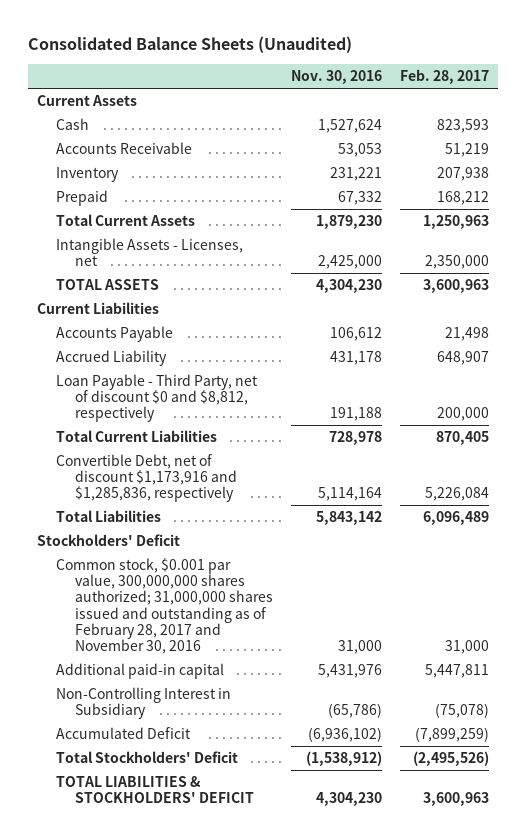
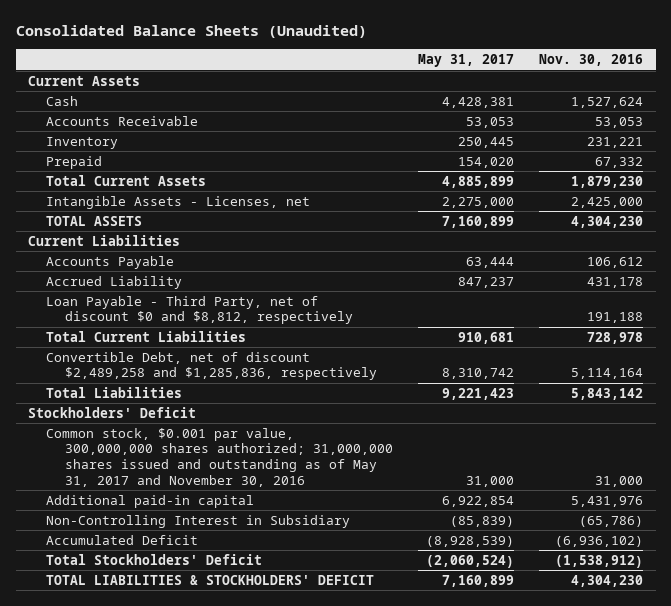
[399,69,489,85] Feb. 28, 2017 -> none
none -> [417,54,514,68] May 31, 2017
[56,454,238,503] Convertible Debt, net of discount $1,173,916 and $1,285,836, respectively -> [46,351,377,381] Convertible Debt, net of discount $2,489,258 and $1,285,836, respectively
[56,558,274,654] Common stock, $0.001 par value, 300,000,000 shares authorized; 31,000,000 shares issued and outstanding as of February 28, 2017 and November 30, 2016 -> [46,427,393,487] Common stock, $0.001 par value, 300,000,000 shares authorized; 31,000,000 shares issued and outstanding as of May 31, 2017 and November 30, 2016

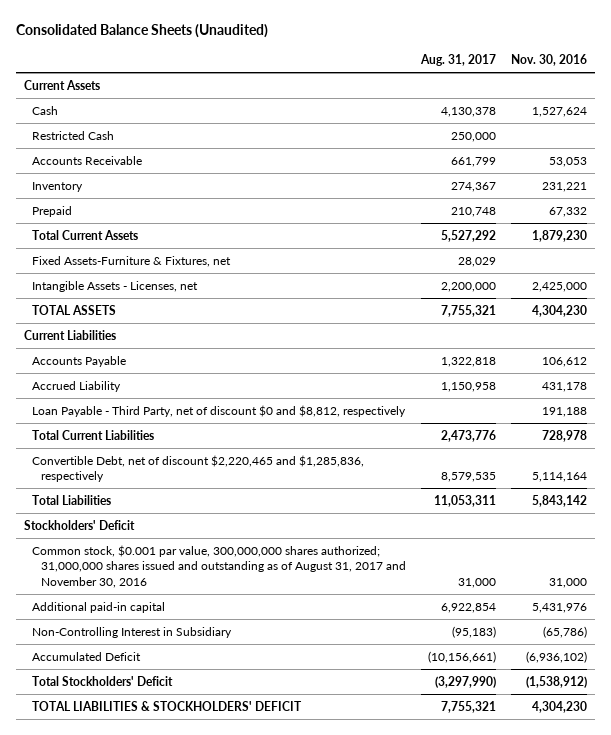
[417,54,514,68] May 31, 2017 -> none
none -> [419,54,496,67] Aug. 31, 2017
none -> [32,130,115,140] Restricted Cash
none -> [32,255,232,267] Fixed Assets-Furniture & Fixtures, net
[46,351,377,381] Convertible Debt, net of discount $2,489,258 and $1,285,836, respectively -> [32,454,365,483] Convertible Debt, net of discount $2,220,465 and $1,285,836, respectively
[46,427,393,487] Common stock, $0.001 par value, 300,000,000 shares authorized; 31,000,000 shares issued and outstanding as of May 31, 2017 and November 30, 2016 -> [32,544,406,588] Common stock, $0.001 par value, 300,000,000 shares authorized; 31,000,000 shares issued and outstanding as of August 31, 2017 and November 30, 2016

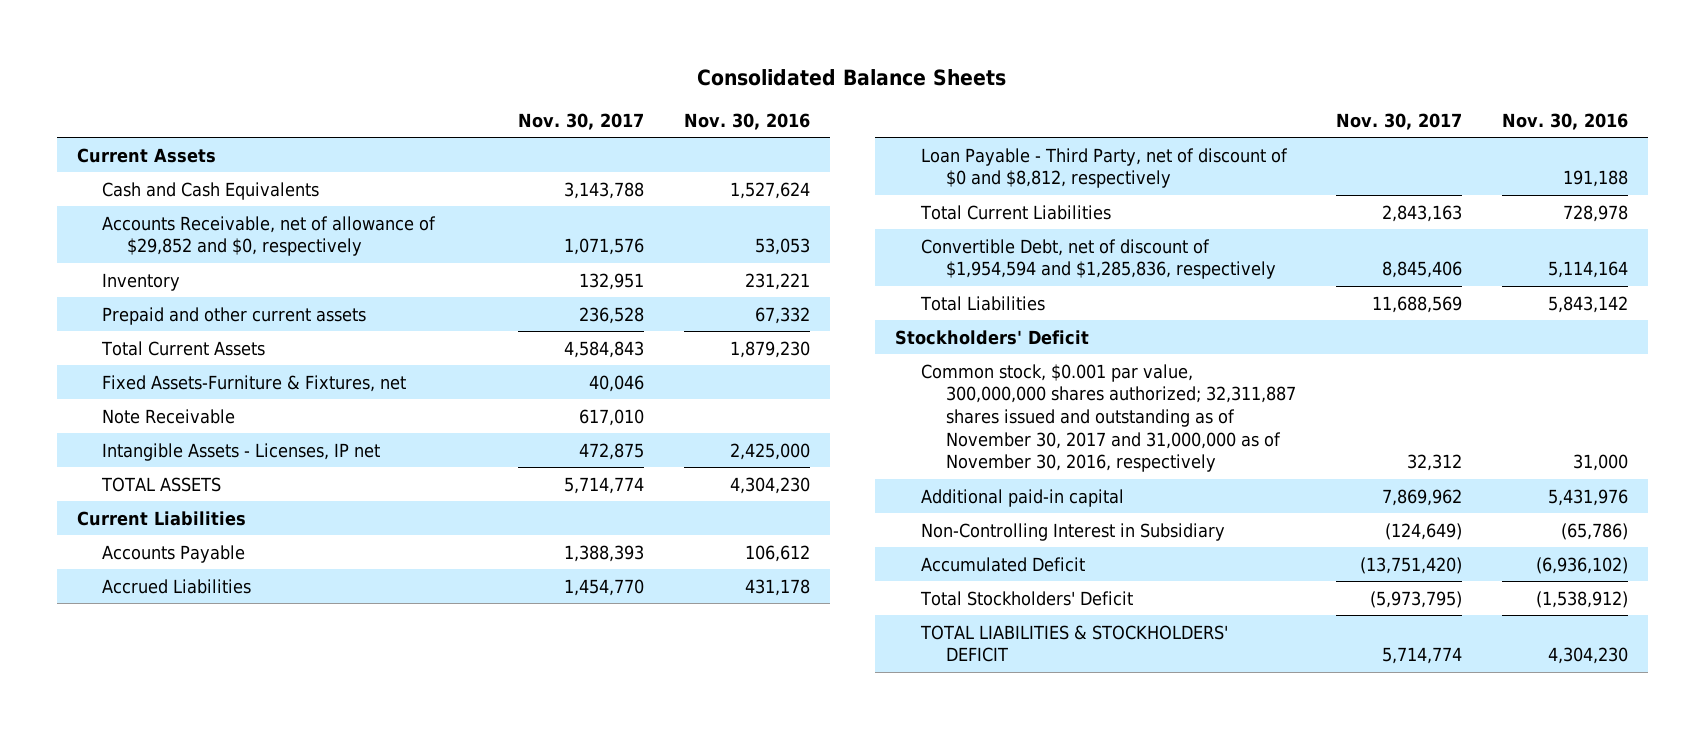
[16,24,269,39] Consolidated Balance Sheets (Unaudited) -> [697,68,1007,86] Consolidated Balance Sheets
[419,54,496,67] Aug. 31, 2017 -> none
none -> [517,112,644,130] Nov. 30, 2017
[32,130,115,140] Restricted Cash -> none
[32,105,59,115] Cash -> [102,181,320,200] Cash and Cash Equivalents
[32,155,143,165] Accounts Receivable -> [102,215,437,257] Accounts Receivable, net of allowance of $29,852 and $0, respectively
[32,205,73,217] Prepaid -> [102,306,367,325] Prepaid and other current assets
none -> [102,408,236,424] Note Receivable
[32,280,199,292] Intangible Assets - Licenses, net -> [102,442,381,461] Intangible Assets - Licenses, IP net
[32,380,122,392] Accrued Liability -> [102,578,252,594] Accrued Liabilities
[32,404,407,417] Loan Payable - Third Party, net of discount $0 and $8,812, respectively -> [920,147,1288,189] Loan Payable - Third Party, net of discount of $0 and $8,812, respectively
[32,454,365,483] Convertible Debt, net of discount $2,220,465 and $1,285,836, respectively -> [920,238,1277,280] Convertible Debt, net of discount of $1,954,594 and $1,285,836, respectively
[32,544,406,588] Common stock, $0.001 par value, 300,000,000 shares authorized; 31,000,000 shares issued and outstanding as of August 31, 2017 and November 30, 2016 -> [920,363,1297,473] Common stock, $0.001 par value, 300,000,000 shares authorized; 32,311,887 shares issued and outstanding as of November 30, 2017 and 31,000,000 as of November 30, 2016, respectively

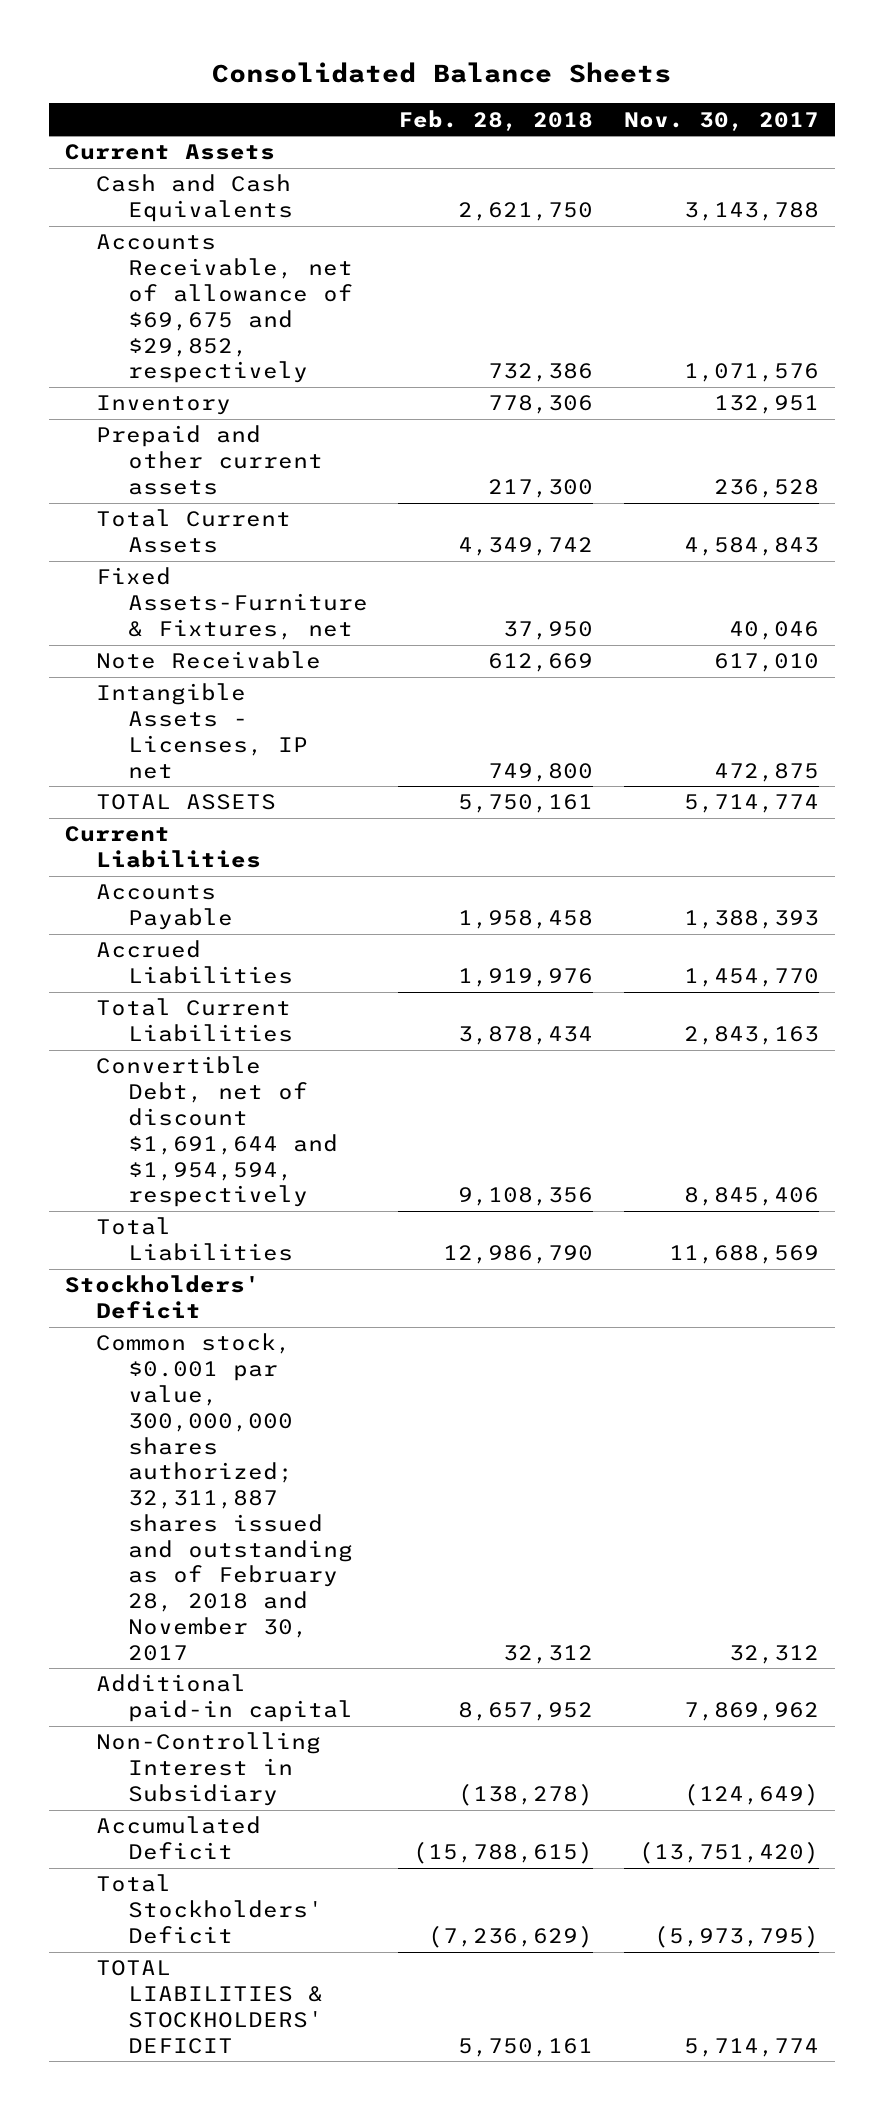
[683,112,810,130] Nov. 30, 2016 -> none
none -> [398,109,594,131] Feb. 28, 2018
[102,215,437,257] Accounts Receivable, net of allowance of $29,852 and $0, respectively -> [96,234,353,384] Accounts Receivable, net of allowance of $69,675 and $29,852, respectively
[920,147,1288,189] Loan Payable - Third Party, net of discount of $0 and $8,812, respectively -> none
[920,238,1277,280] Convertible Debt, net of discount of $1,954,594 and $1,285,836, respectively -> [96,1056,338,1208] Convertible Debt, net of discount $1,691,644 and $1,954,594, respectively
[920,363,1297,473] Common stock, $0.001 par value, 300,000,000 shares authorized; 32,311,887 shares issued and outstanding as of November 30, 2017 and 31,000,000 as of November 30, 2016, respectively -> [96,1333,353,1661] Common stock, $0.001 par value, 300,000,000 shares authorized; 32,311,887 shares issued and outstanding as of February 28, 2018 and November 30, 2017

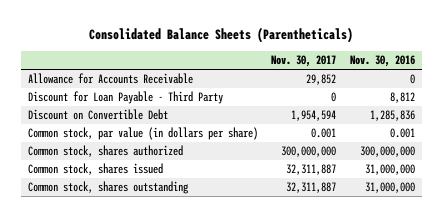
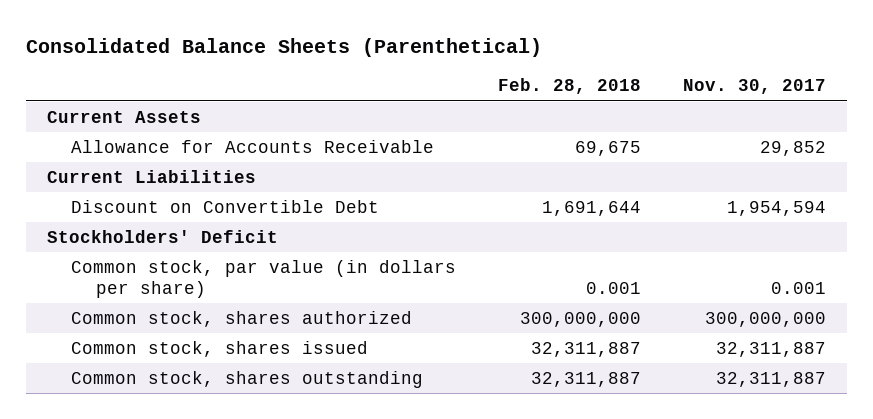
[89,27,354,44] Consolidated Balance Sheets (Parentheticals) -> [25,38,542,58] Consolidated Balance Sheets (Parenthetical)
[350,55,416,68] Nov. 30, 2016 -> none
none -> [498,78,642,95] Feb. 28, 2018
none -> [46,110,201,123] Current Assets
[27,91,223,105] Discount for Loan Payable - Third Party -> none
none -> [46,169,256,183] Current Liabilities
none -> [46,229,278,243] Stockholders' Deficit

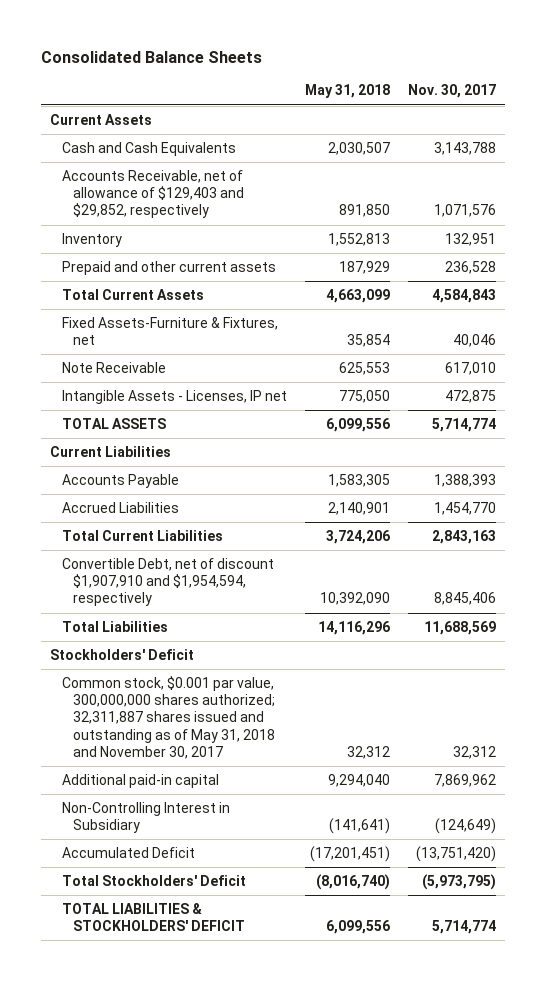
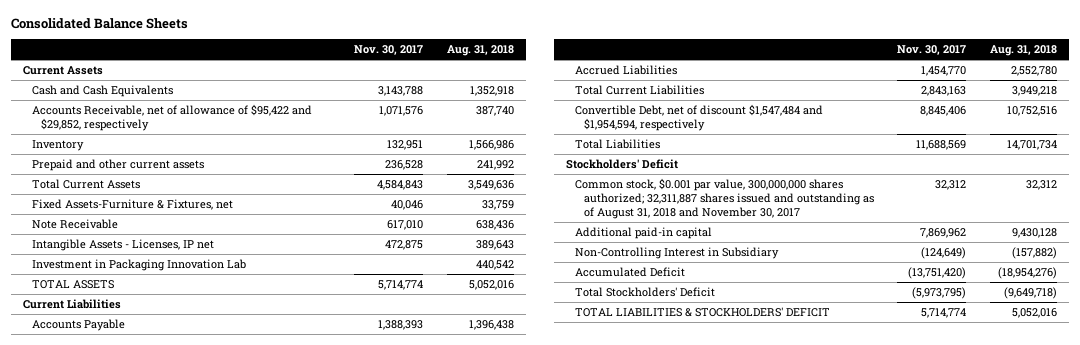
[304,84,390,99] May 31, 2018 -> none
none -> [447,45,515,57] Aug. 31, 2018
[61,169,245,219] Accounts Receivable, net of allowance of $129,403 and $29,852, respectively -> [31,104,312,131] Accounts Receivable, net of allowance of $95,422 and $29,852, respectively
none -> [31,259,246,272] Investment in Packaging Innovation Lab
[61,557,274,607] Convertible Debt, net of discount $1,907,910 and $1,954,594, respectively -> [574,104,823,131] Convertible Debt, net of discount $1,547,484 and $1,954,594, respectively
[61,675,276,760] Common stock, $0.001 par value, 300,000,000 shares authorized; 32,311,887 shares issued and outstanding as of May 31, 2018 and November 30, 2017 -> [574,178,874,219] Common stock, $0.001 par value, 300,000,000 shares authorized; 32,311,887 shares issued and outstanding as of August 31, 2018 and November 30, 2017

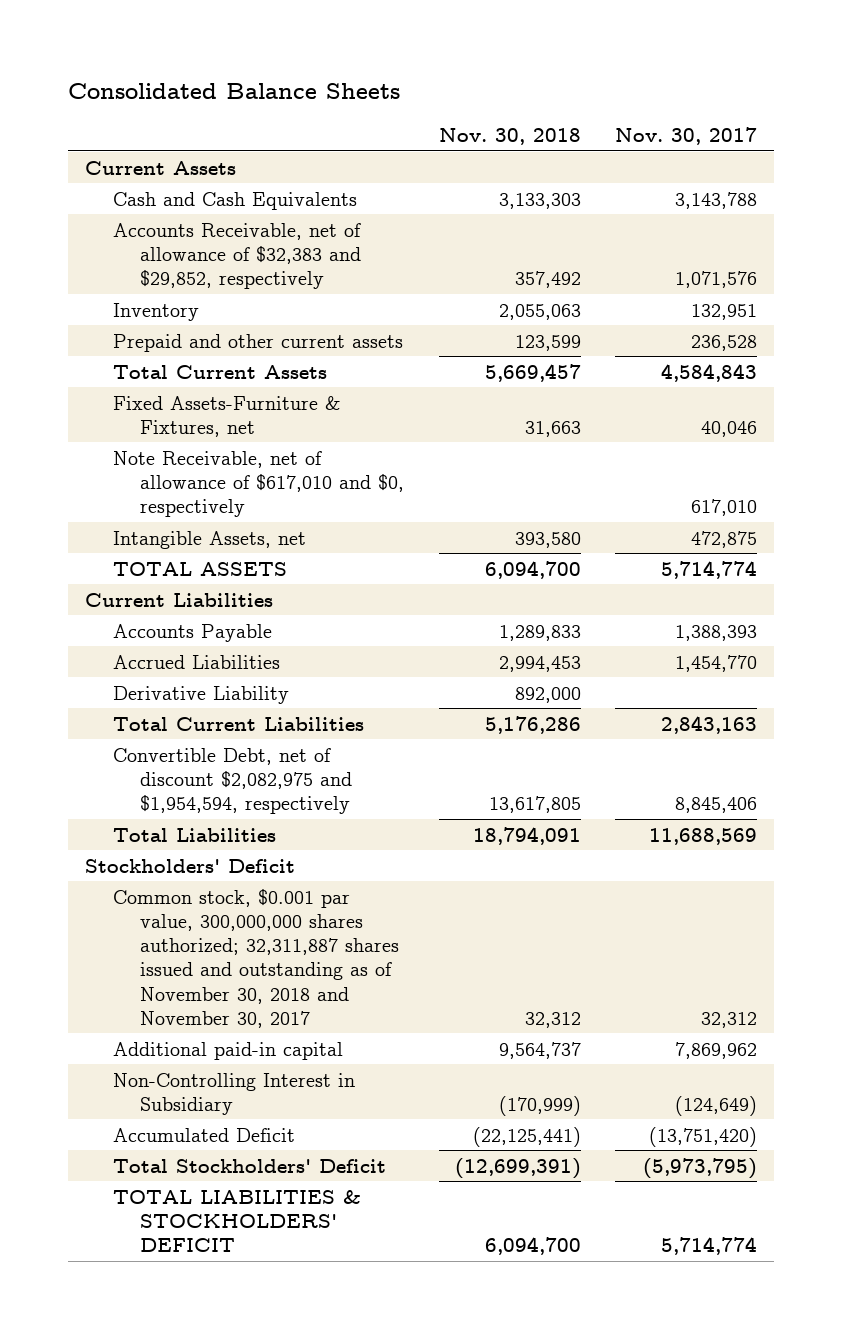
[447,45,515,57] Aug. 31, 2018 -> none
none -> [438,128,581,146] Nov. 30, 2018
[31,104,312,131] Accounts Receivable, net of allowance of $95,422 and $29,852, respectively -> [112,222,362,290] Accounts Receivable, net of allowance of $32,383 and $29,852, respectively
[31,259,246,272] Investment in Packaging Innovation Lab -> none
[31,219,118,230] Note Receivable -> [112,450,405,518] Note Receivable, net of allowance of $617,010 and $0, respectively
[31,239,214,252] Intangible Assets - Licenses, IP net -> [112,530,306,549] Intangible Assets, net
none -> [112,685,289,704] Derivative Liability
[574,104,823,131] Convertible Debt, net of discount $1,547,484 and $1,954,594, respectively -> [112,747,353,815] Convertible Debt, net of discount $2,082,975 and $1,954,594, respectively
[574,178,874,219] Common stock, $0.001 par value, 300,000,000 shares authorized; 32,311,887 shares issued and outstanding as of August 31, 2018 and November 30, 2017 -> [112,888,400,1028] Common stock, $0.001 par value, 300,000,000 shares authorized; 32,311,887 shares issued and outstanding as of November 30, 2018 and November 30, 2017

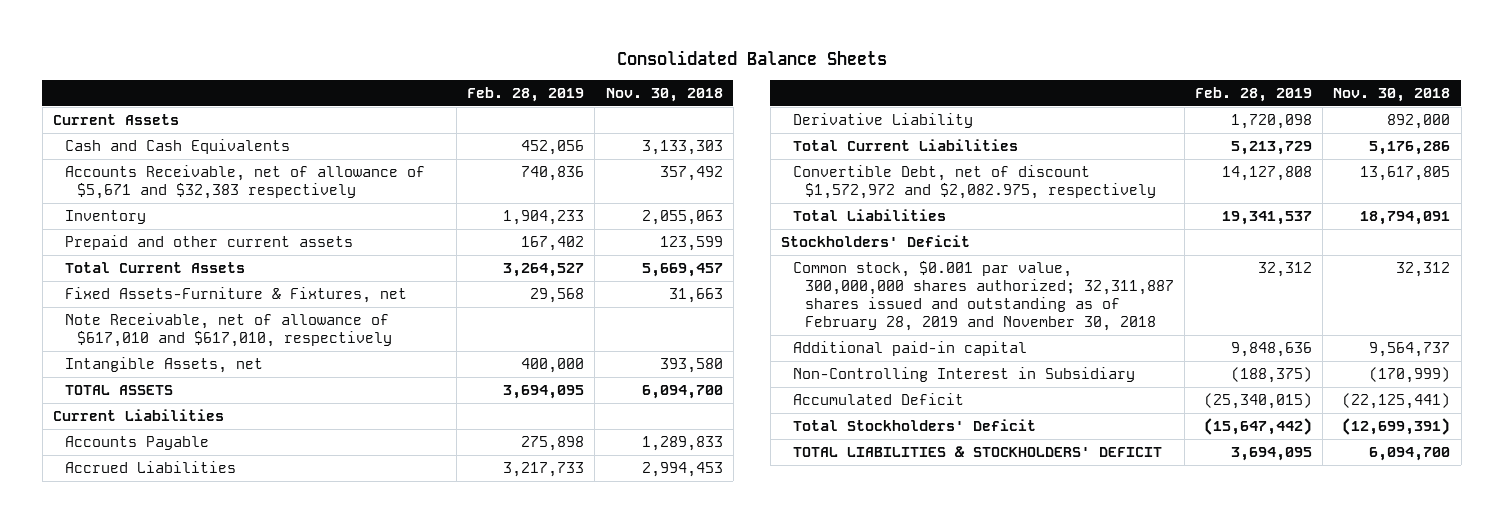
[614,127,757,146] Nov. 30, 2017 -> none
none -> [467,86,585,102] Feb. 28, 2019
[112,222,362,290] Accounts Receivable, net of allowance of $32,383 and $29,852, respectively -> [64,165,425,200] Accounts Receivable, net of allowance of $5,671 and $32,383 respectively
[112,450,405,518] Note Receivable, net of allowance of $617,010 and $0, respectively -> [64,313,392,348] Note Receivable, net of allowance of $617,010 and $617,010, respectively
[112,747,353,815] Convertible Debt, net of discount $2,082,975 and $1,954,594, respectively -> [792,165,1156,200] Convertible Debt, net of discount $1,572,972 and $2,082.975, respectively
[112,888,400,1028] Common stock, $0.001 par value, 300,000,000 shares authorized; 32,311,887 shares issued and outstanding as of November 30, 2018 and November 30, 2017 -> [792,261,1174,331] Common stock, $0.001 par value, 300,000,000 shares authorized; 32,311,887 shares issued and outstanding as of February 28, 2019 and November 30, 2018

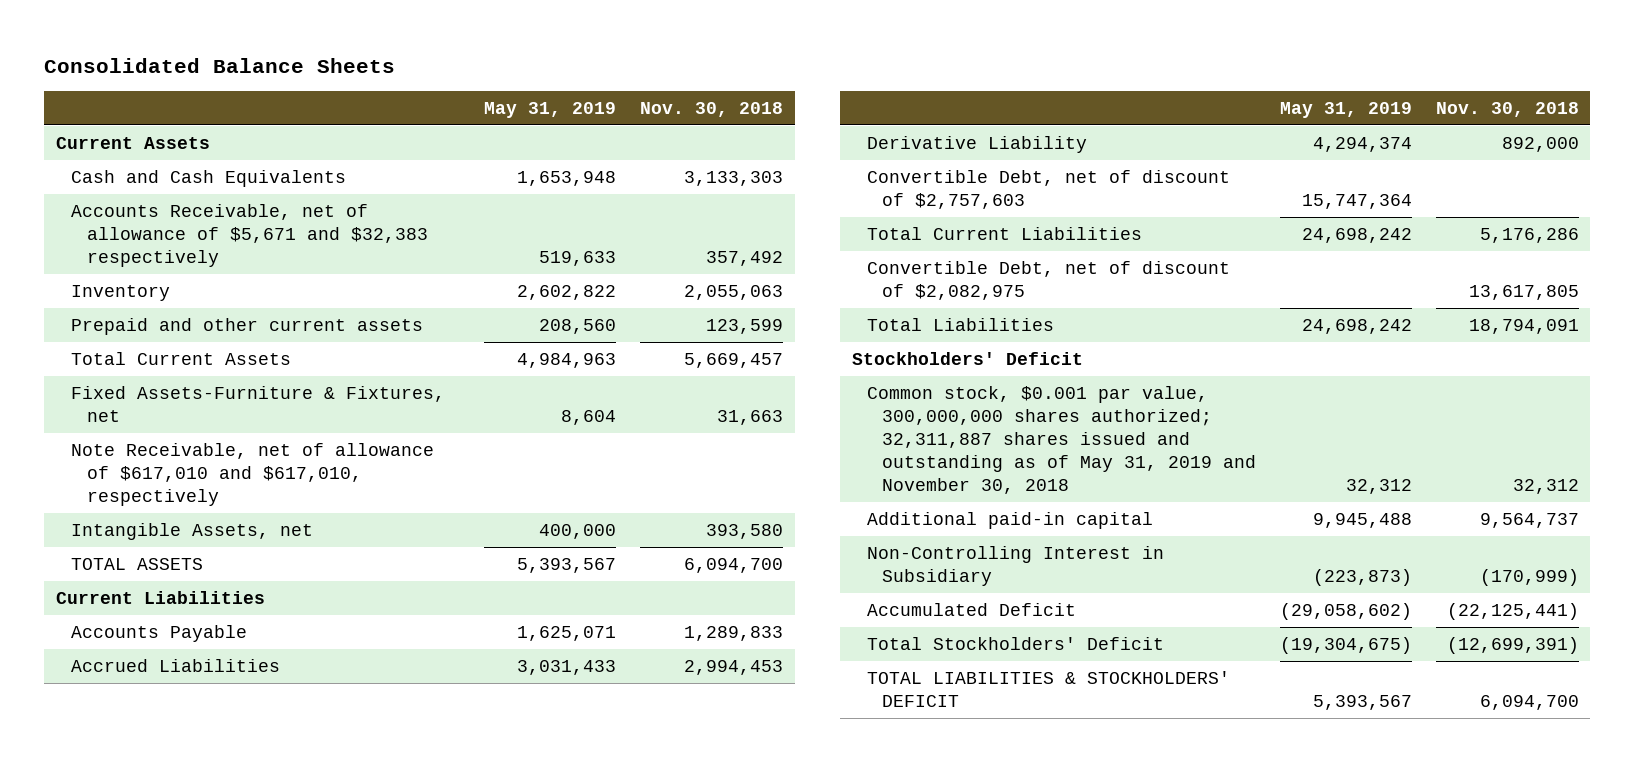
[467,86,585,102] Feb. 28, 2019 -> none
none -> [484,101,617,118] May 31, 2019
none -> [867,169,1231,210] Convertible Debt, net of discount of $2,757,603
[792,165,1156,200] Convertible Debt, net of discount $1,572,972 and $2,082.975, respectively -> [867,260,1231,301] Convertible Debt, net of discount of $2,082,975
[792,261,1174,331] Common stock, $0.001 par value, 300,000,000 shares authorized; 32,311,887 shares issued and outstanding as of February 28, 2019 and November 30, 2018 -> [867,385,1257,495] Common stock, $0.001 par value, 300,000,000 shares authorized; 32,311,887 shares issued and outstanding as of May 31, 2019 and November 30, 2018

